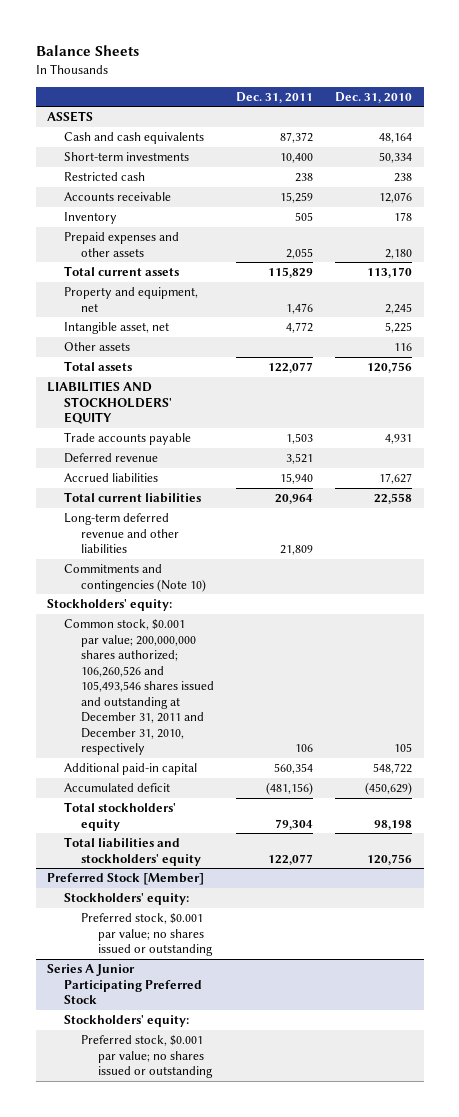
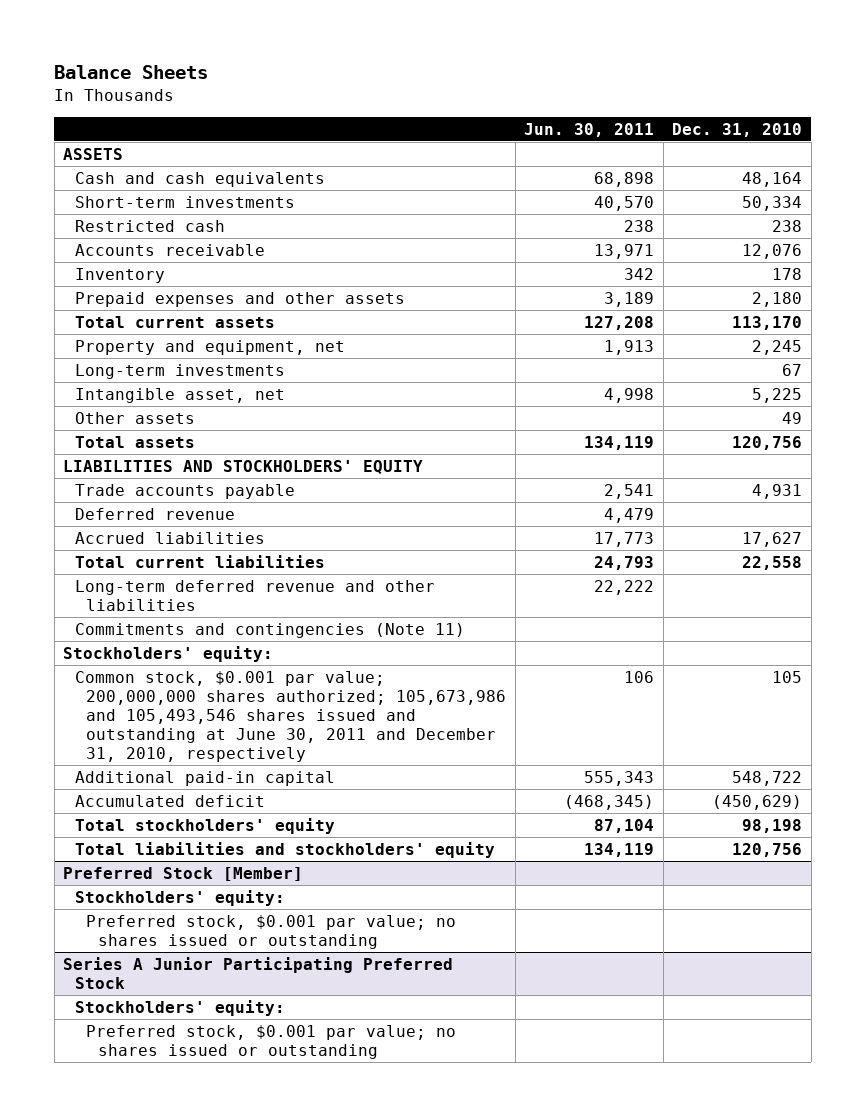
[236,91,314,103] Dec. 31, 2011 -> none
none -> [524,122,655,137] Jun. 30, 2011
none -> [74,363,285,379] Long-term investments
[394,343,413,352] 116 -> [782,411,803,424] 49
[63,564,206,592] Commitments and contingencies (Note 10) -> [74,622,465,638] Commitments and contingencies (Note 11)
[63,619,214,756] Common stock, $0.001 par value; 200,000,000 shares authorized; 106,260,526 and 105,493,546 shares issued and outstanding at December 31, 2011 and December 31, 2010, respectively -> [74,670,507,762] Common stock, $0.001 par value; 200,000,000 shares authorized; 105,673,986 and 105,493,546 shares issued and outstanding at June 30, 2011 and December 31, 2010, respectively

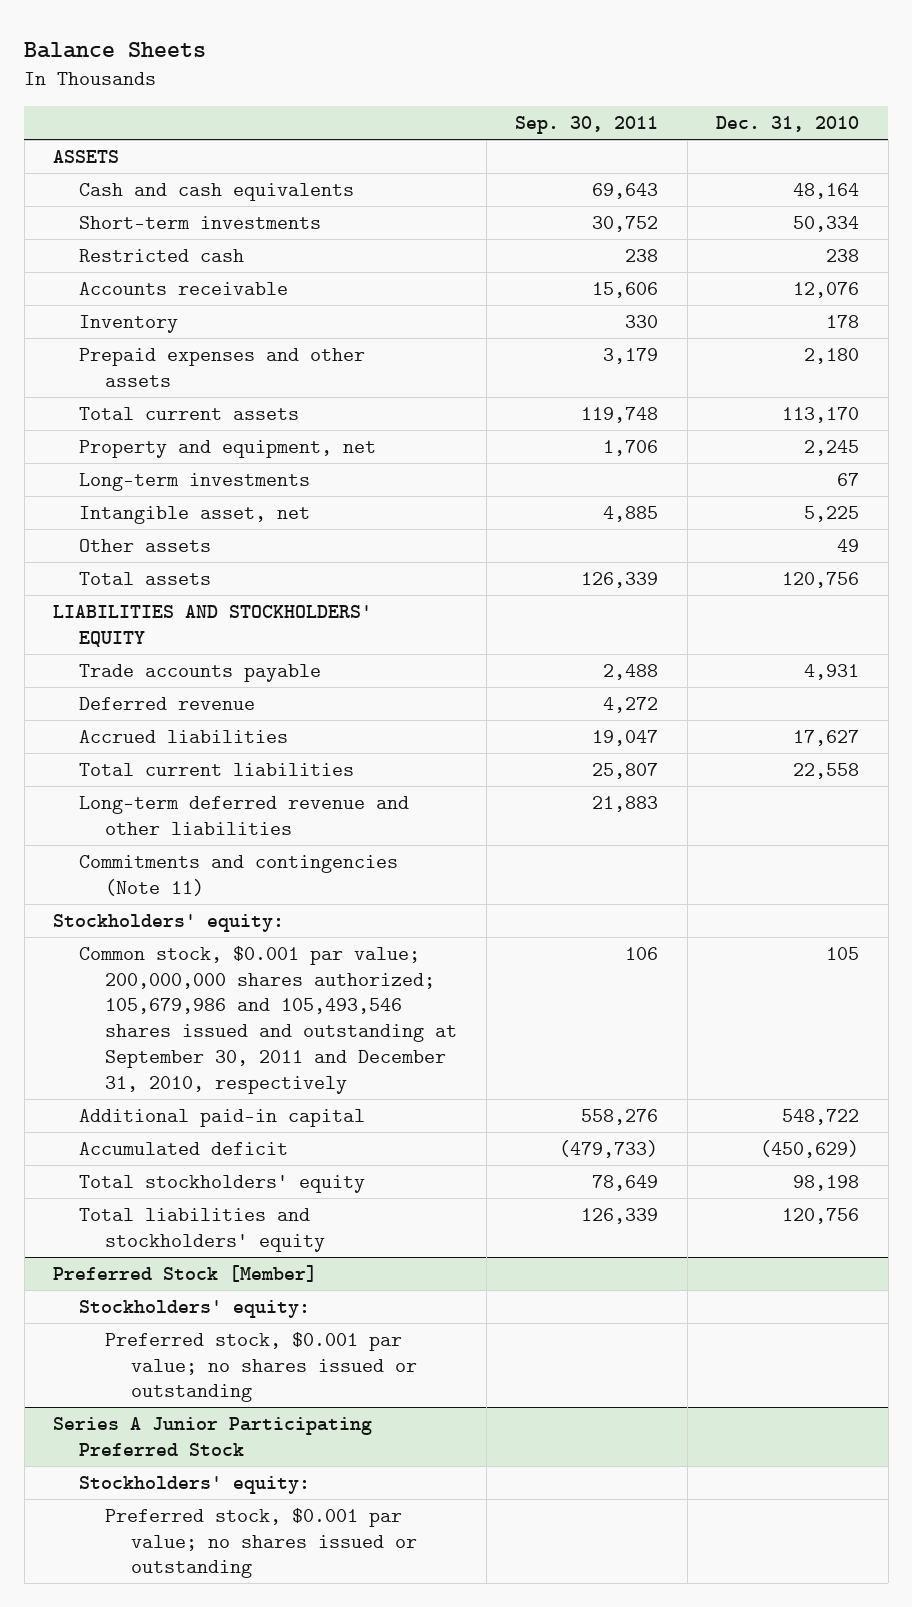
[524,122,655,137] Jun. 30, 2011 -> none
none -> [515,116,659,135] Sep. 30, 2011
[74,670,507,762] Common stock, $0.001 par value; 200,000,000 shares authorized; 105,673,986 and 105,493,546 shares issued and outstanding at June 30, 2011 and December 31, 2010, respectively -> [79,945,458,1094] Common stock, $0.001 par value; 200,000,000 shares authorized; 105,679,986 and 105,493,546 shares issued and outstanding at September 30, 2011 and December 31, 2010, respectively

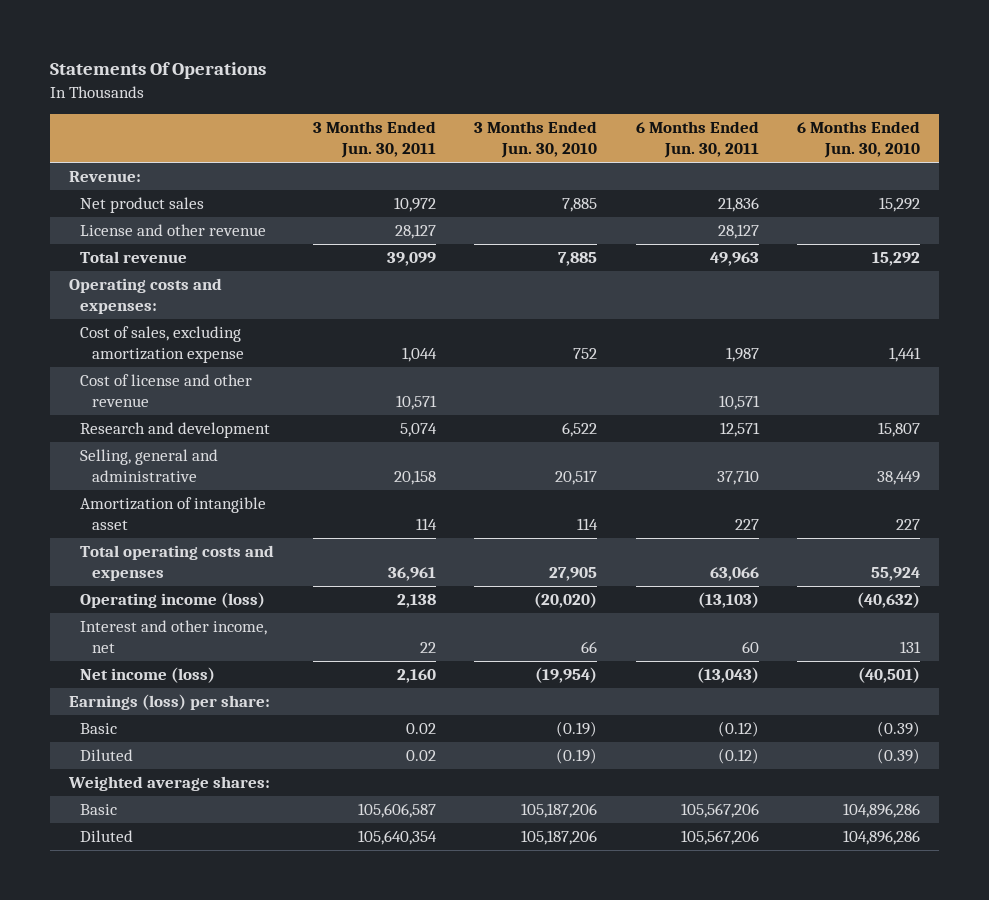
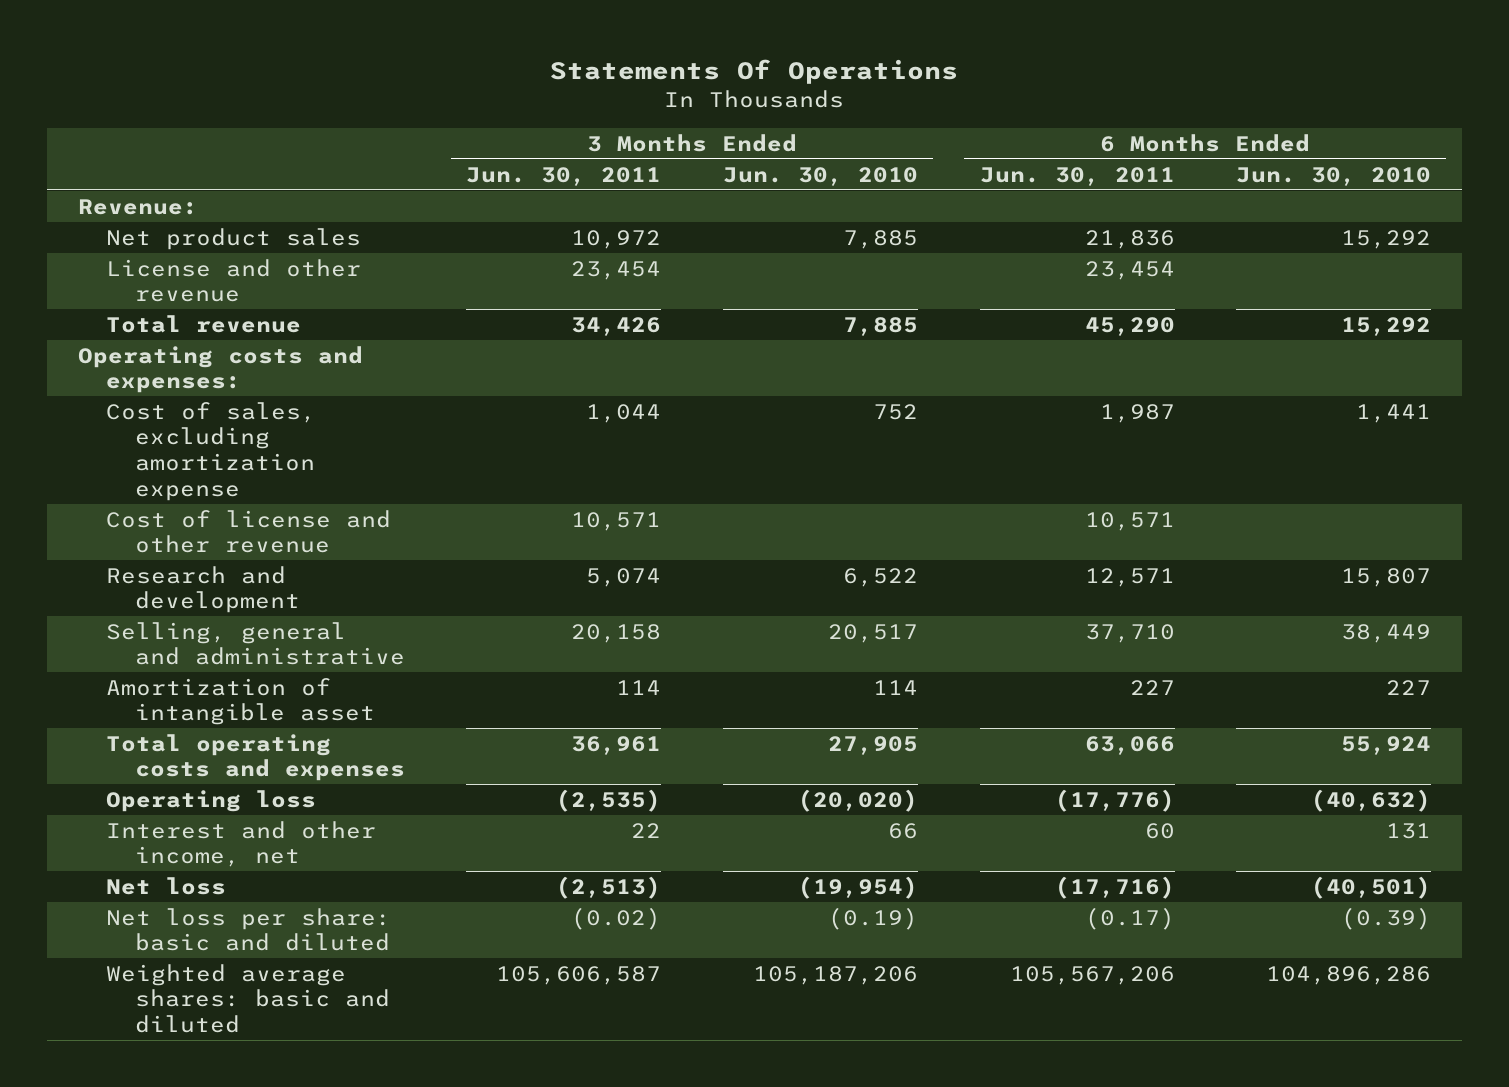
[394,223,436,239] 28,127 -> [571,260,662,280] 23,454
[717,223,759,239] 28,127 -> [1084,260,1175,280] 23,454
[386,251,436,266] 39,099 -> [571,316,662,336] 34,426
[709,251,759,266] 49,963 -> [1084,316,1175,336] 45,290
[80,591,266,608] Operating income (loss) -> [106,789,317,812] Operating loss
[396,593,436,608] 2,138 -> [556,788,662,812] (2,535)
[697,591,759,608] (13,103) -> [1054,788,1175,812] (17,776)
[68,693,270,710] Earnings (loss) per share: -> none
[80,722,118,734] Basic -> none
[80,748,134,761] Diluted -> none
[67,775,270,791] Weighted average shares: -> none
[80,829,134,842] Diluted -> none
[80,666,216,683] Net income (loss) -> [106,876,227,895] Net loss
[396,668,436,683] 2,160 -> [556,875,662,899] (2,513)
[696,666,759,683] (13,043) -> [1054,875,1175,899] (17,716)
none -> [106,907,392,952] Net loss per share: basic and diluted
[80,803,118,815] Basic -> [106,963,390,1033] Weighted average shares: basic and diluted

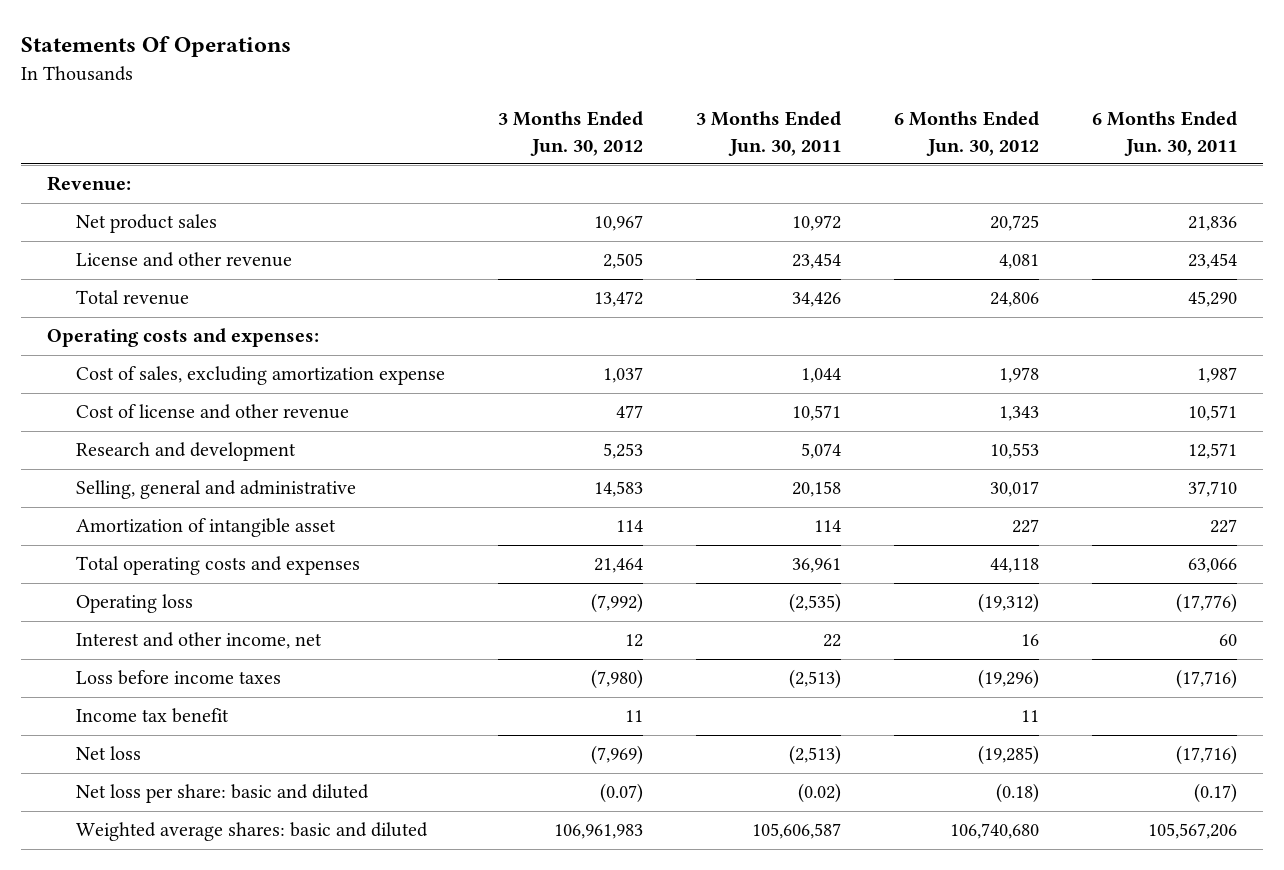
[722,166,918,186] Jun. 30, 2010 -> none
[1236,166,1432,186] Jun. 30, 2010 -> none
none -> [498,111,644,156] 3 Months Ended Jun. 30, 2012
none -> [893,111,1039,156] 6 Months Ended Jun. 30, 2012
none -> [76,670,282,686] Loss before income taxes
none -> [76,708,230,724] Income tax benefit

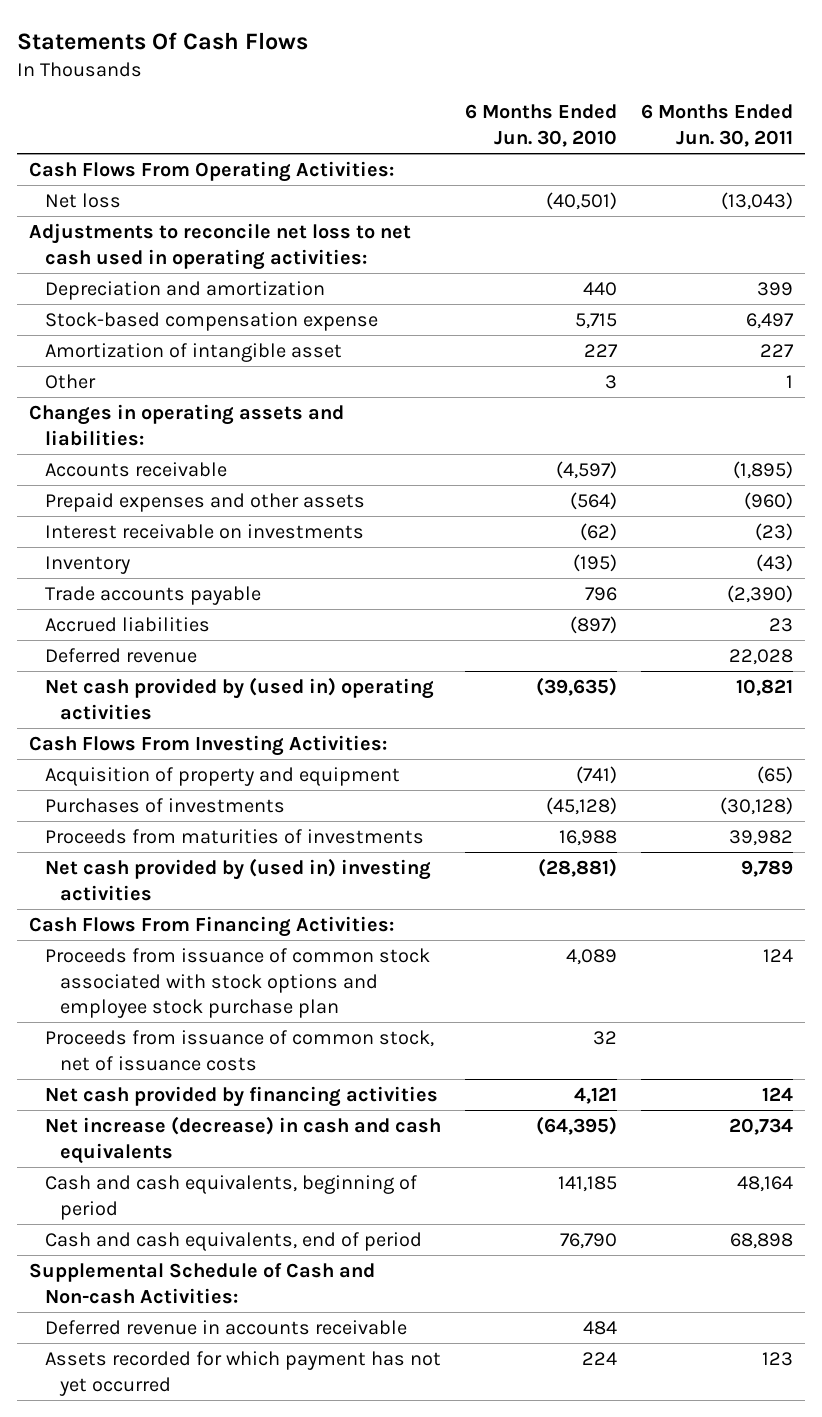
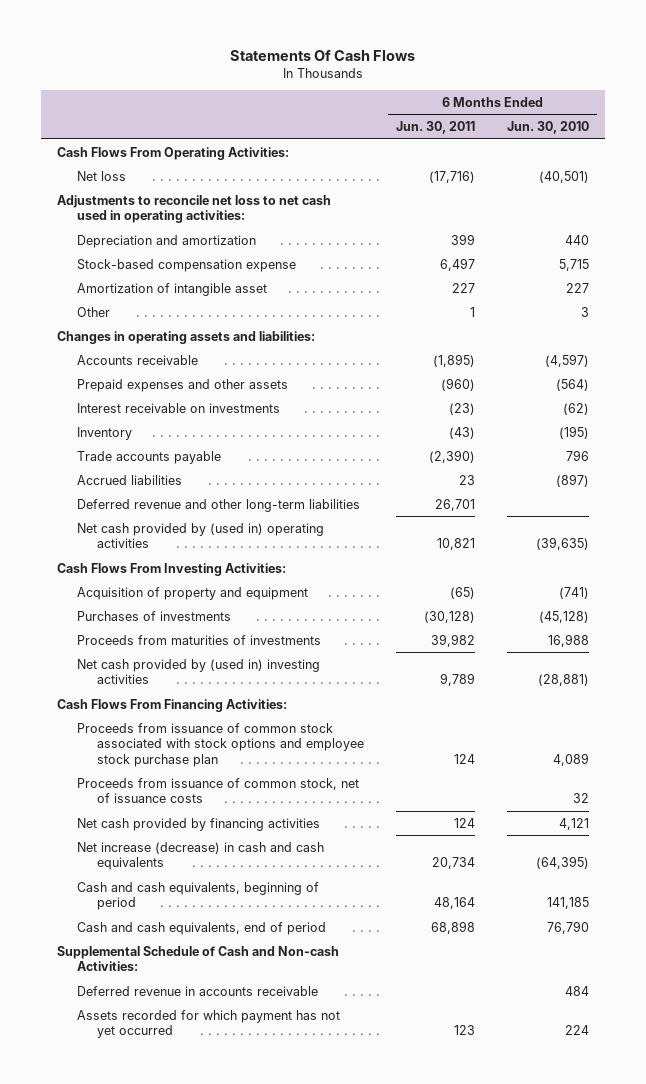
[720,192,793,211] (13,043) -> [429,170,476,183] (17,716)
[44,648,197,664] Deferred revenue -> [77,498,361,512] Deferred revenue and other long-term liabilities
[728,649,793,666] 22,028 -> [435,498,476,511] 26,701

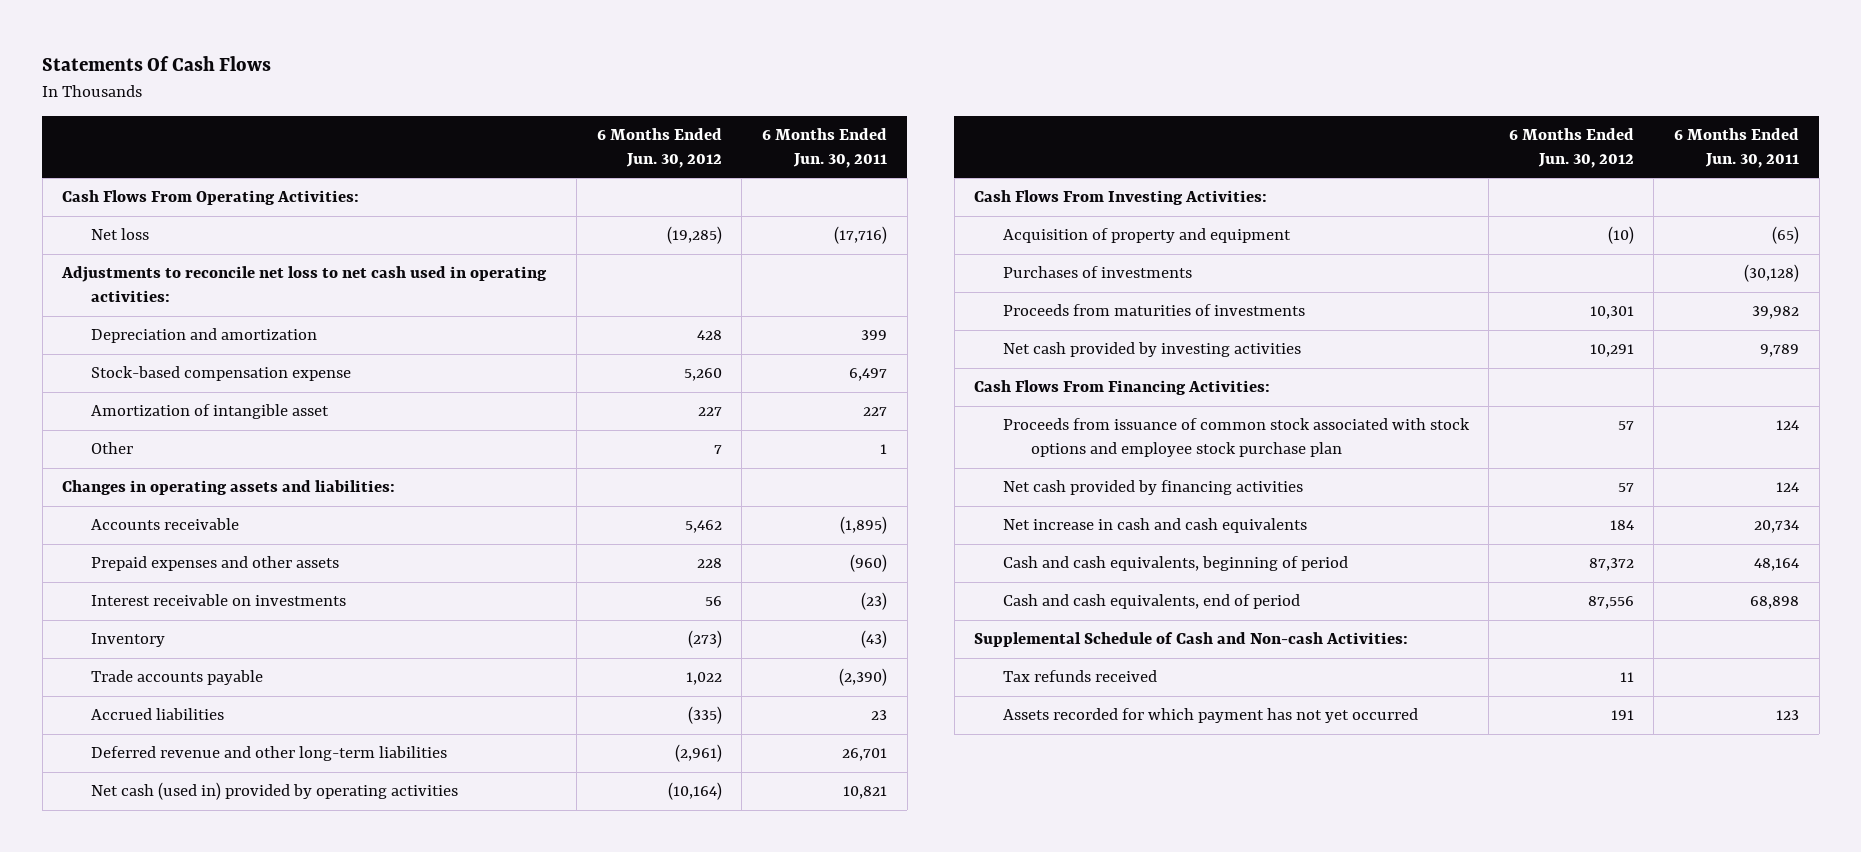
[507,121,590,135] Jun. 30, 2010 -> none
none -> [596,128,722,168] 6 Months Ended Jun. 30, 2012
[77,522,325,549] Net cash provided by (used in) operating activities -> [90,782,458,801] Net cash (used in) provided by operating activities
[77,658,321,685] Net cash provided by (used in) investing activities -> [1002,342,1301,358] Net cash provided by investing activities
[77,777,360,804] Proceeds from issuance of common stock, net of issuance costs -> none
[77,841,325,871] Net increase (decrease) in cash and cash equivalents -> [1002,518,1307,534] Net increase in cash and cash equivalents
[77,985,319,996] Deferred revenue in accounts receivable -> none
none -> [1002,670,1157,683] Tax refunds received

